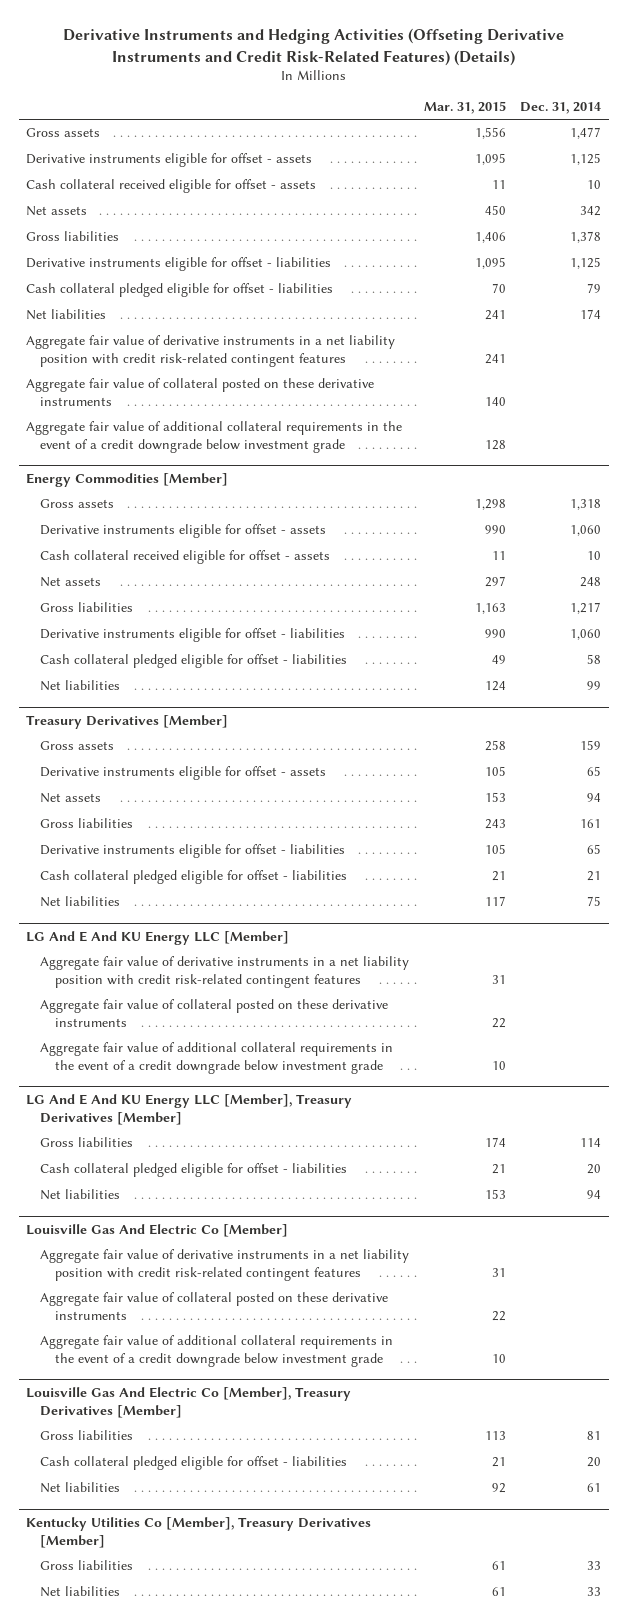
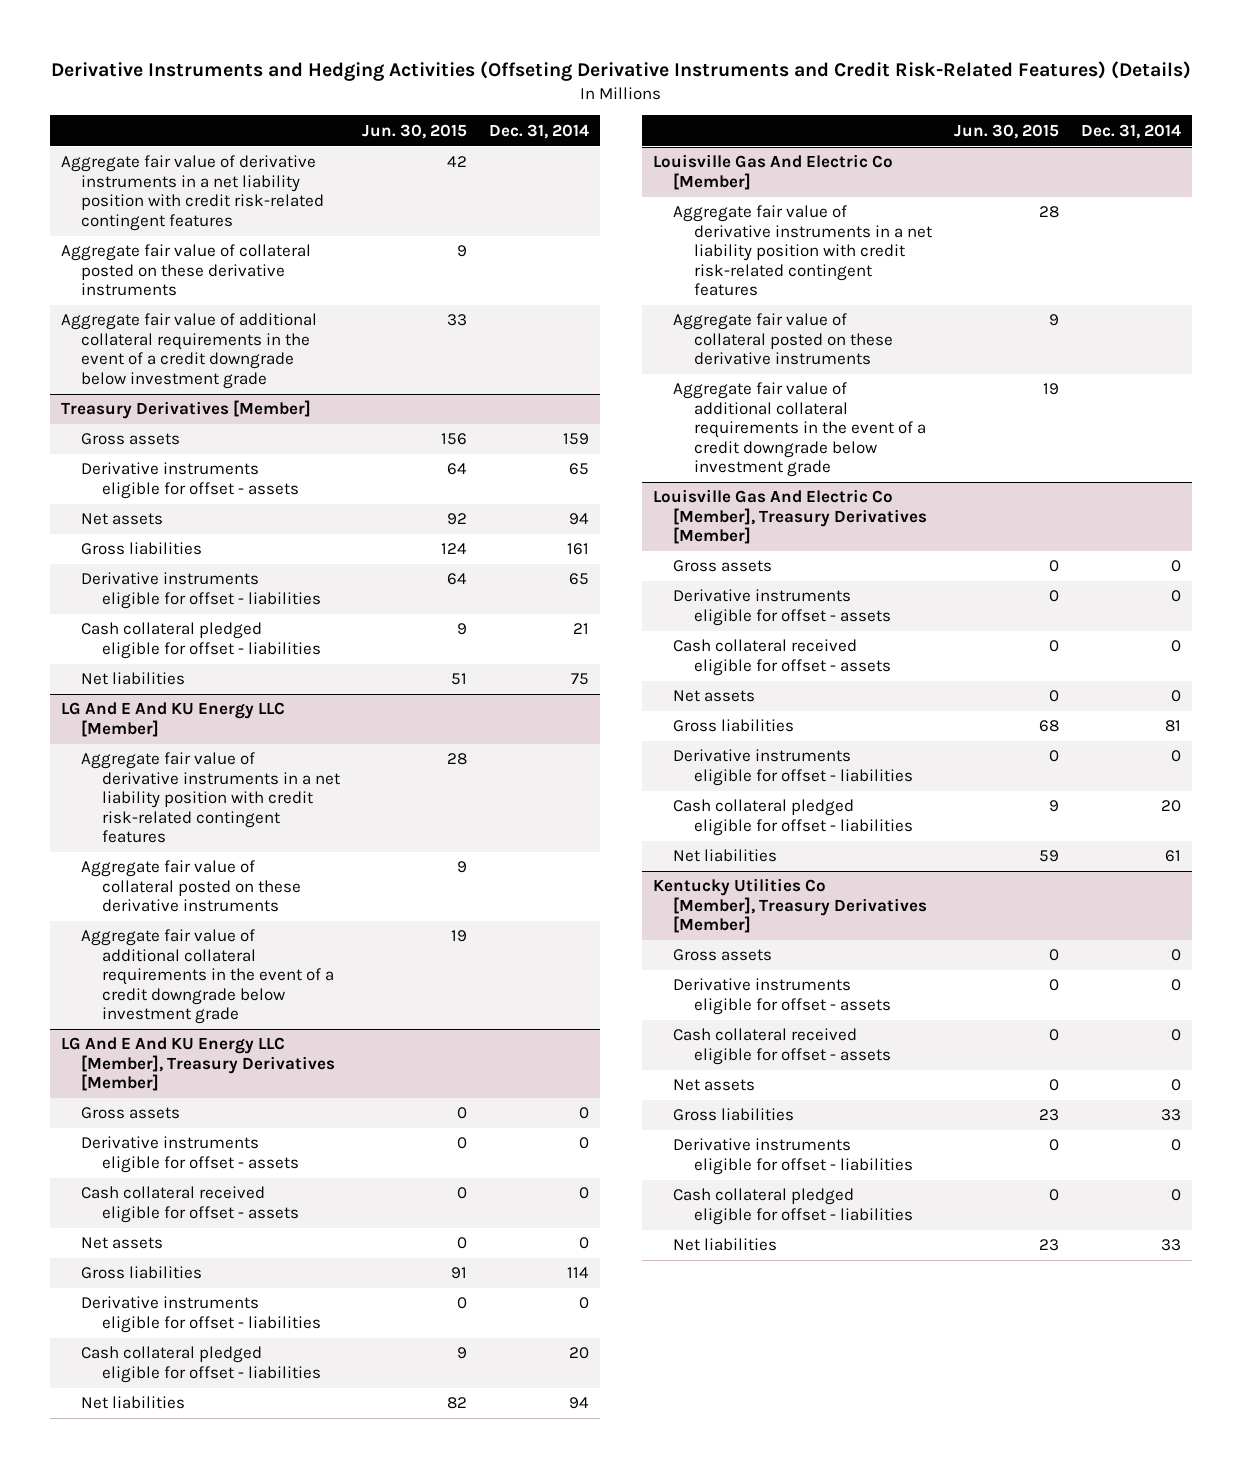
[423,101,506,115] Mar. 31, 2015 -> none
none -> [361,123,467,139] Jun. 30, 2015
[26,128,101,138] Gross assets -> none
[26,153,313,168] Derivative instruments eligible for offset - assets -> none
[26,179,317,194] Cash collateral received eligible for offset - assets -> none
[26,206,88,217] Net assets -> none
[26,231,120,242] Gross liabilities -> none
[26,257,332,272] Derivative instruments eligible for offset - liabilities -> none
[26,283,334,298] Cash collateral pledged eligible for offset - liabilities -> none
[26,309,107,321] Net liabilities -> none
[26,473,229,488] Energy Commodities [Member] -> none
[40,499,115,509] Gross assets -> none
[40,524,327,539] Derivative instruments eligible for offset - assets -> none
[40,550,331,565] Cash collateral received eligible for offset - assets -> none
[40,577,102,588] Net assets -> none
[40,602,134,613] Gross liabilities -> none
[40,628,346,643] Derivative instruments eligible for offset - liabilities -> none
[40,654,348,669] Cash collateral pledged eligible for offset - liabilities -> none
[40,680,121,692] Net liabilities -> none
none -> [81,1107,181,1120] Gross assets
none -> [81,1136,299,1173] Derivative instruments eligible for offset - assets
none -> [81,1186,299,1223] Cash collateral received eligible for offset - assets
none -> [81,1237,164,1250] Net assets
none -> [81,1296,321,1333] Derivative instruments eligible for offset - liabilities
none -> [673,560,773,573] Gross assets
none -> [673,589,891,626] Derivative instruments eligible for offset - assets
none -> [673,639,891,676] Cash collateral received eligible for offset - assets
none -> [673,690,756,703] Net assets
none -> [673,749,913,786] Derivative instruments eligible for offset - liabilities
none -> [673,949,773,962] Gross assets
none -> [673,978,891,1015] Derivative instruments eligible for offset - assets
none -> [673,1028,891,1065] Cash collateral received eligible for offset - assets
none -> [673,1079,756,1092] Net assets
none -> [673,1138,913,1175] Derivative instruments eligible for offset - liabilities
none -> [673,1188,913,1225] Cash collateral pledged eligible for offset - liabilities

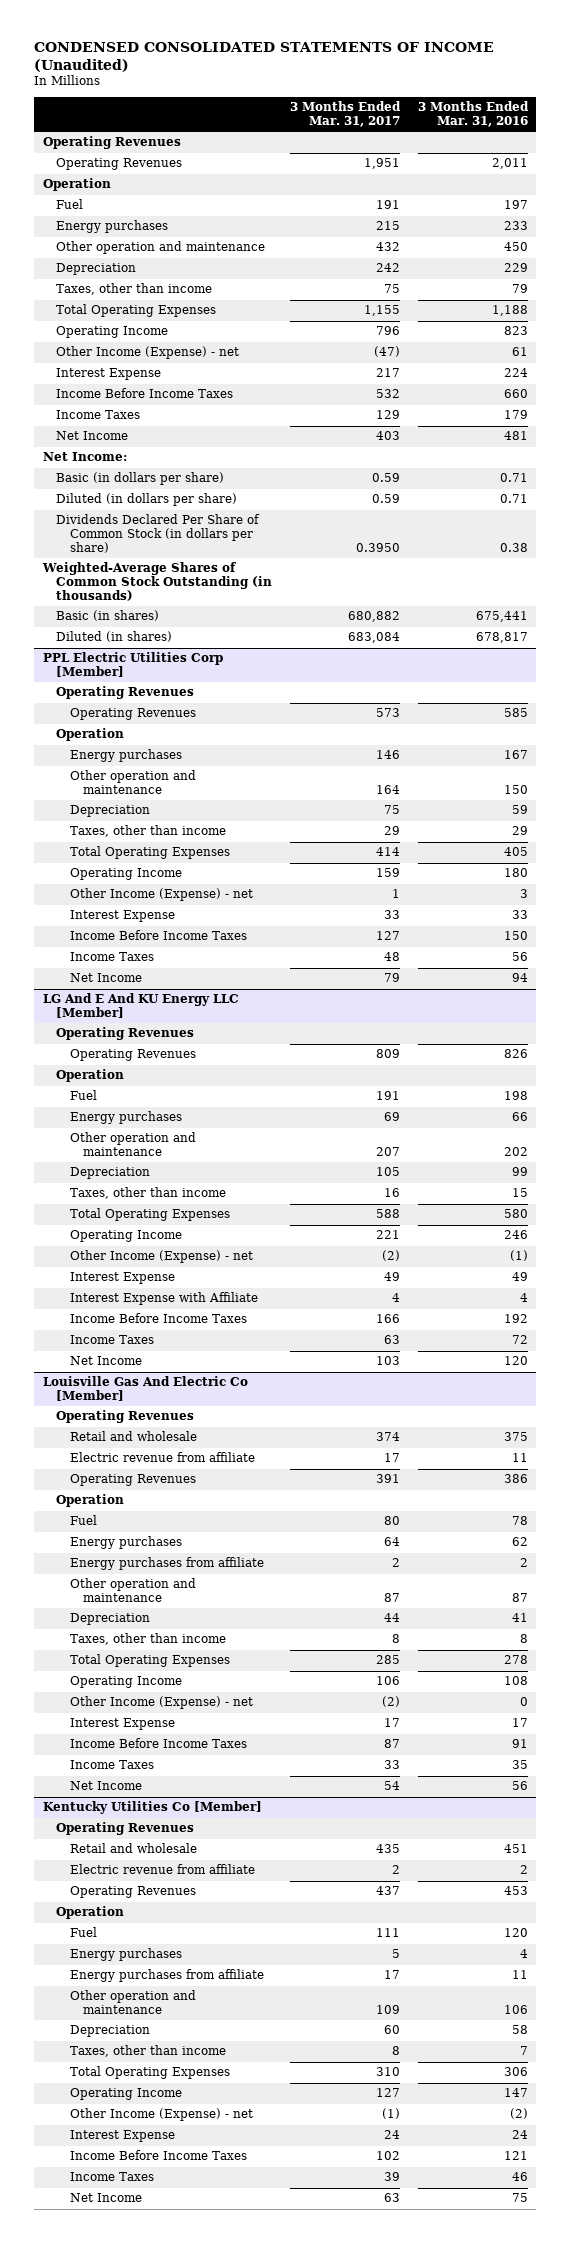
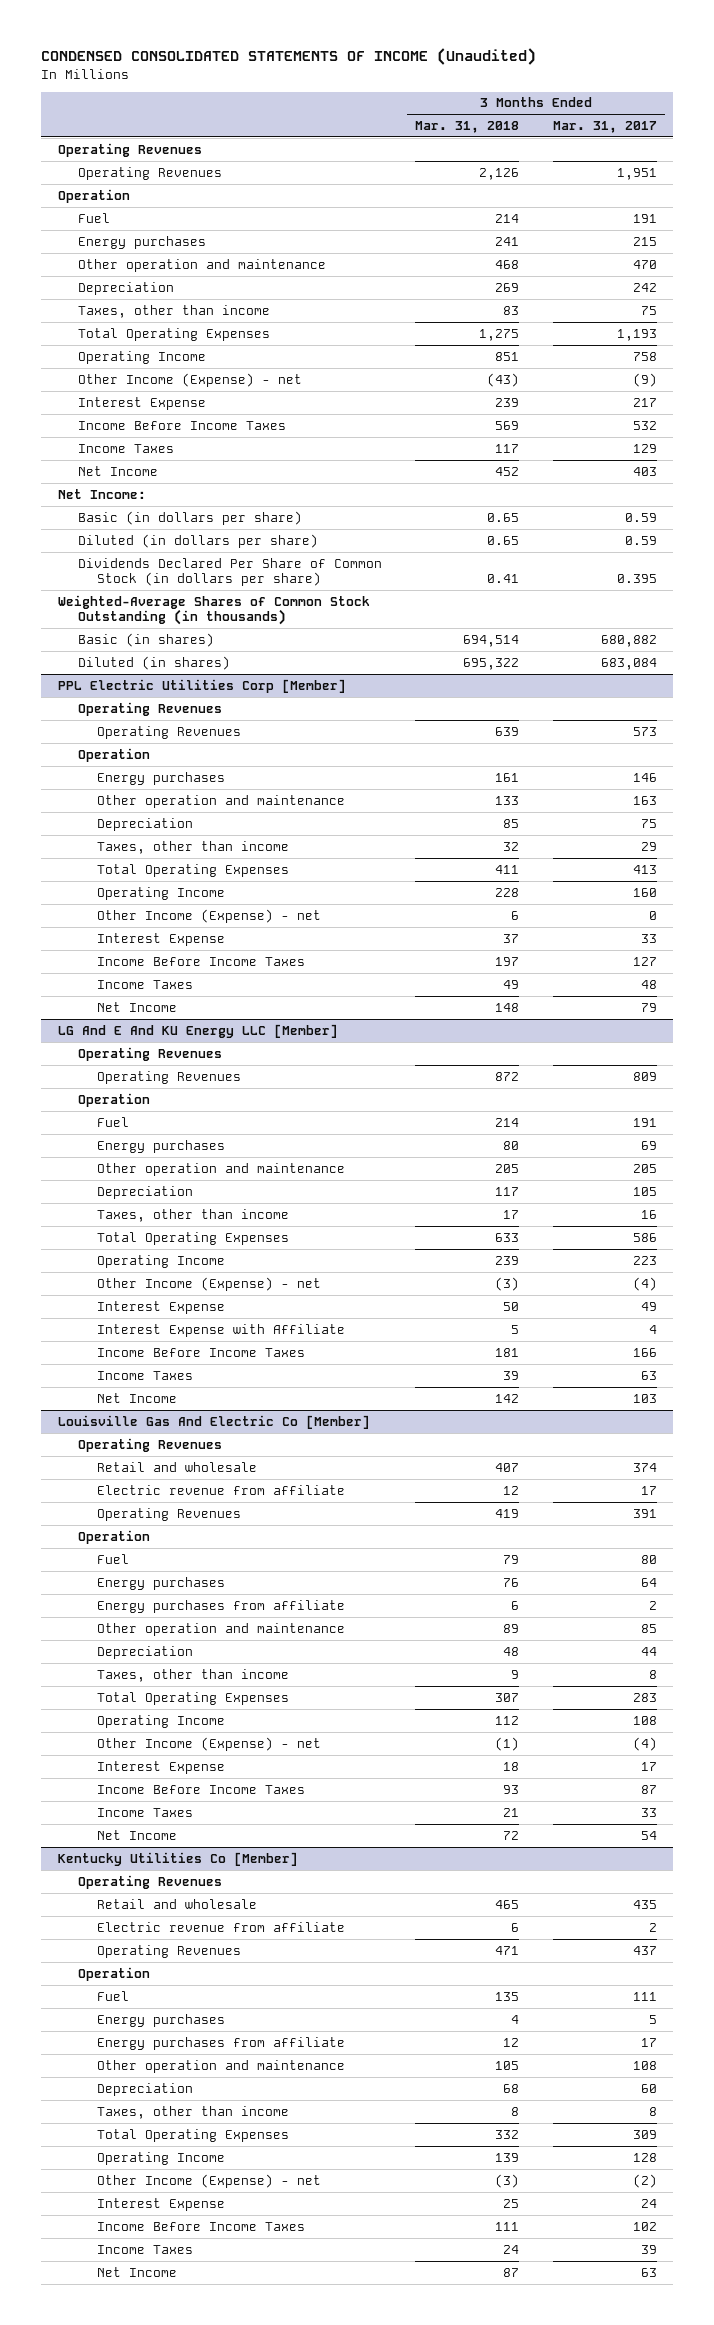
[417,101,529,128] 3 Months Ended Mar. 31, 2016 -> none
none -> [415,120,520,133] Mar. 31, 2018
[375,242,400,252] 432 -> [632,259,657,269] 470
[363,305,400,317] 1,155 -> [616,328,657,341] 1,193
[375,326,400,336] 796 -> [632,351,657,361] 758
[373,346,400,358] (47) -> [632,372,657,387] (9)
[355,543,400,553] 0.3950 -> [616,573,657,583] 0.395
[375,785,400,795] 164 -> [632,795,657,805] 163
[375,847,400,857] 414 -> [632,864,657,874] 413
[375,868,400,878] 159 -> [632,887,657,897] 160
[391,889,400,899] 1 -> [648,910,657,920] 0
[375,1147,400,1157] 207 -> [632,1163,657,1173] 205
[375,1209,400,1219] 588 -> [632,1232,657,1242] 586
[375,1230,400,1240] 221 -> [632,1255,657,1265] 223
[381,1250,400,1262] (2) -> [632,1276,657,1291] (4)
[383,1593,400,1603] 87 -> [640,1623,657,1633] 85
[375,1655,400,1665] 285 -> [632,1692,657,1702] 283
[375,1676,400,1686] 106 -> [632,1715,657,1725] 108
[381,1696,400,1708] (2) -> [632,1736,657,1751] (4)
[375,2005,400,2015] 109 -> [632,2060,657,2070] 108
[375,2067,400,2077] 310 -> [632,2129,657,2139] 309
[375,2088,400,2098] 127 -> [632,2152,657,2162] 128
[381,2108,400,2120] (1) -> [632,2173,657,2188] (2)

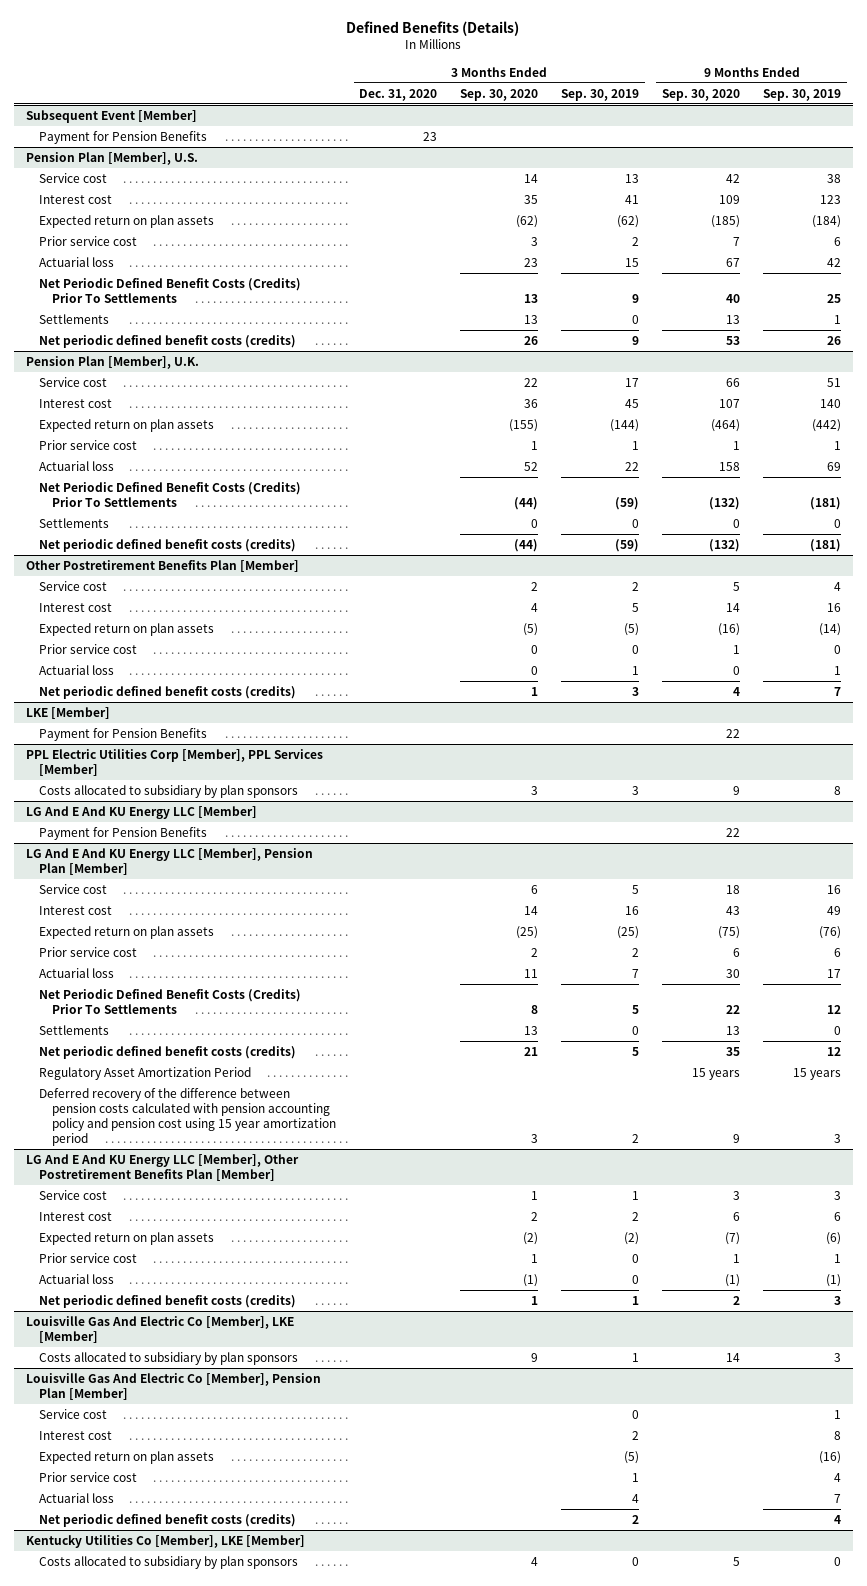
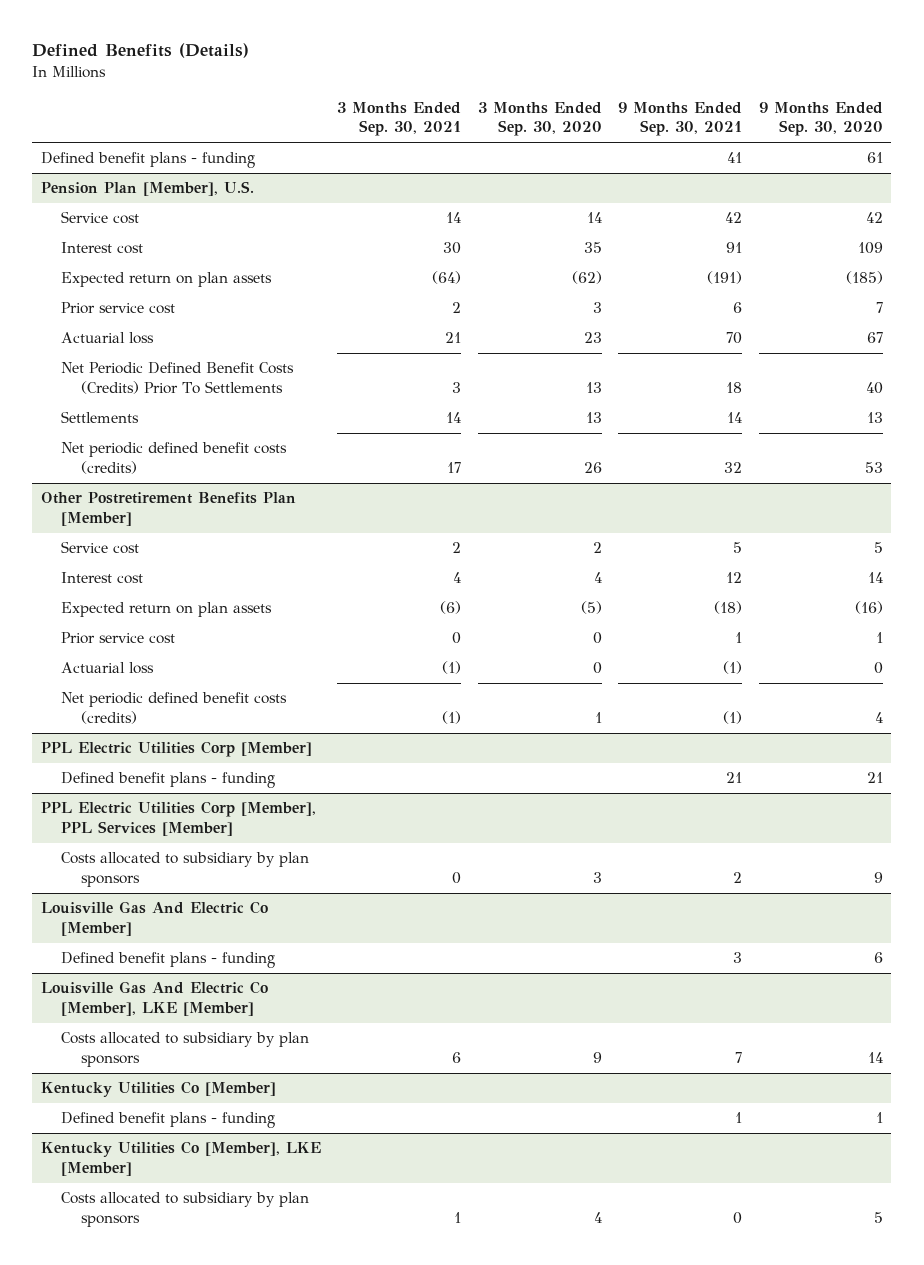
[359,88,438,101] Dec. 31, 2020 -> none
[561,88,640,101] Sep. 30, 2019 -> none
[763,88,842,101] Sep. 30, 2019 -> none
none -> [337,101,462,137] 3 Months Ended Sep. 30, 2021
none -> [618,101,743,137] 9 Months Ended Sep. 30, 2021
[25,109,197,123] Subsequent Event [Member] -> none
[38,130,207,144] Payment for Pension Benefits -> none
none -> [40,152,255,169] Defined benefit plans - funding
[25,355,199,369] Pension Plan [Member], U.K. -> none
[38,376,107,387] Service cost -> none
[38,398,112,408] Interest cost -> none
[38,418,214,432] Expected return on plan assets -> none
[38,439,137,450] Prior service cost -> none
[38,460,114,471] Actuarial loss -> none
[38,481,301,508] Net Periodic Defined Benefit Costs (Credits) Prior To Settlements -> none
[38,517,109,528] Settlements -> none
[38,538,296,552] Net periodic defined benefit costs (credits) -> none
[25,706,110,719] LKE [Member] -> none
[38,727,207,741] Payment for Pension Benefits -> none
none -> [40,741,312,758] PPL Electric Utilities Corp [Member]
none -> [60,772,275,789] Defined benefit plans - funding
[25,805,257,819] LG And E And KU Energy LLC [Member] -> none
[38,826,207,840] Payment for Pension Benefits -> none
[25,847,313,876] LG And E And KU Energy LLC [Member], Pension Plan [Member] -> none
[38,883,107,894] Service cost -> none
[38,905,112,915] Interest cost -> none
[38,925,214,939] Expected return on plan assets -> none
[38,946,137,957] Prior service cost -> none
[38,967,114,978] Actuarial loss -> none
[38,988,301,1015] Net Periodic Defined Benefit Costs (Credits) Prior To Settlements -> none
[38,1024,109,1035] Settlements -> none
[38,1045,296,1059] Net periodic defined benefit costs (credits) -> none
[38,1066,251,1080] Regulatory Asset Amortization Period -> none
[38,1087,337,1147] Deferred recovery of the difference between pension costs calculated with pension accounting policy and pension cost using 15 year amortization period -> none
[25,1153,299,1182] LG And E And KU Energy LLC [Member], Other Postretirement Benefits Plan [Member] -> none
[38,1189,107,1200] Service cost -> none
[38,1211,112,1221] Interest cost -> none
[38,1231,214,1245] Expected return on plan assets -> none
[38,1252,137,1263] Prior service cost -> none
[38,1273,114,1284] Actuarial loss -> none
[38,1294,296,1308] Net periodic defined benefit costs (credits) -> none
none -> [40,901,268,936] Louisville Gas And Electric Co [Member]
none -> [60,952,275,969] Defined benefit plans - funding
[25,1372,321,1401] Louisville Gas And Electric Co [Member], Pension Plan [Member] -> none
[38,1408,107,1419] Service cost -> none
[38,1430,112,1440] Interest cost -> none
[38,1450,214,1464] Expected return on plan assets -> none
[38,1471,137,1482] Prior service cost -> none
[38,1492,114,1503] Actuarial loss -> none
[38,1513,296,1527] Net periodic defined benefit costs (credits) -> none
none -> [40,1081,276,1098] Kentucky Utilities Co [Member]
none -> [60,1112,275,1129] Defined benefit plans - funding

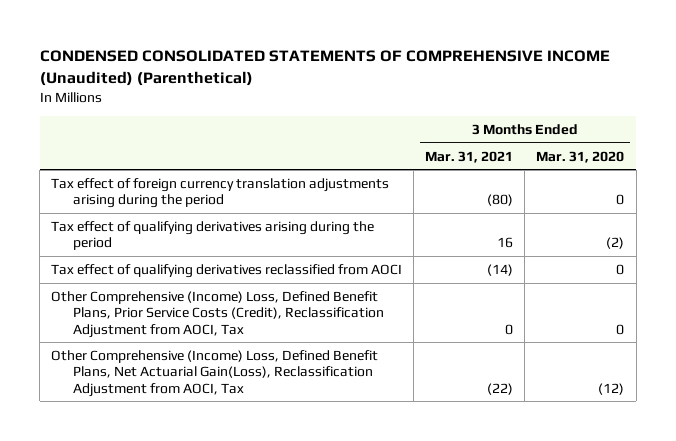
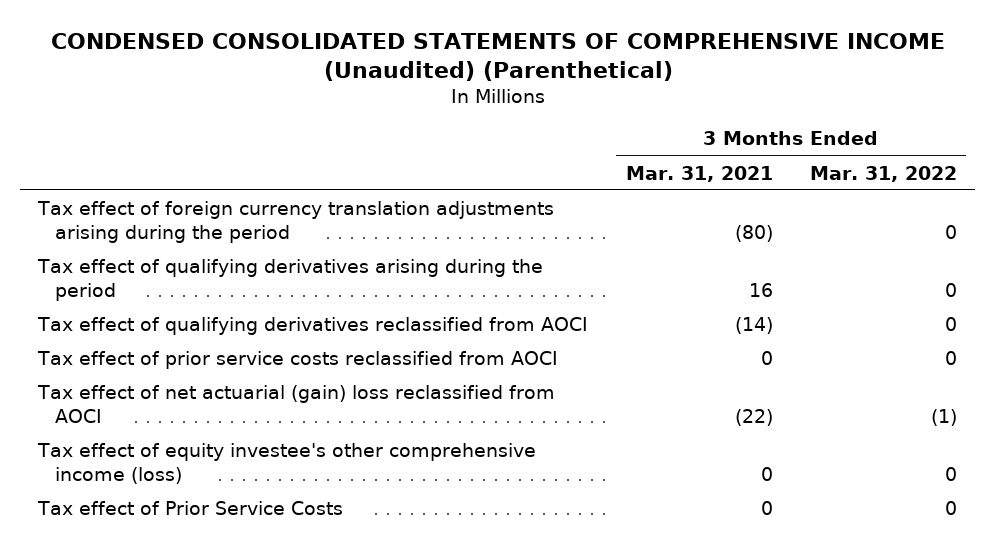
[536,150,625,163] Mar. 31, 2020 -> none
none -> [809,165,957,182] Mar. 31, 2022
[51,290,384,338] Other Comprehensive (Income) Loss, Defined Benefit Plans, Prior Service Costs (Credit), Reclassification Adjustment from AOCI, Tax -> [37,350,559,369] Tax effect of prior service costs reclassified from AOCI
[51,349,379,397] Other Comprehensive (Income) Loss, Defined Benefit Plans, Net Actuarial Gain(Loss), Reclassification Adjustment from AOCI, Tax -> [37,384,556,423] Tax effect of net actuarial (gain) loss reclassified from AOCI
none -> [37,442,537,484] Tax effect of equity investee's other comprehensive income (loss)
none -> [37,500,344,515] Tax effect of Prior Service Costs

